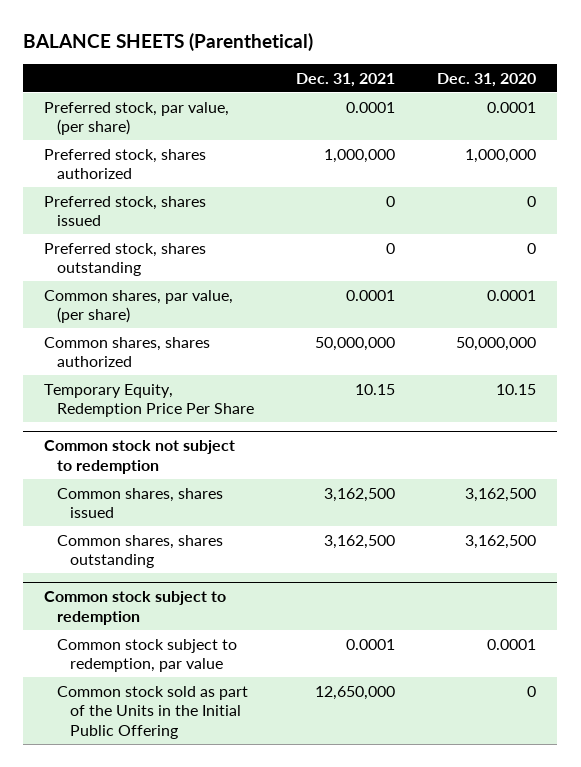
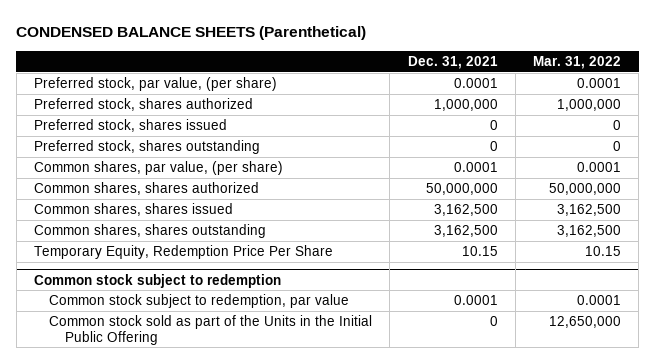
[23,33,314,52] BALANCE SHEETS (Parenthetical) -> [16,26,367,41] CONDENSED BALANCE SHEETS (Parenthetical)
[437,72,537,87] Dec. 31, 2020 -> none
none -> [532,56,621,70] Mar. 31, 2022
[44,440,236,474] Common stock not subject to redemption -> none
[44,383,255,418] Temporary Equity, Redemption Price Per Share -> [33,245,333,260] Temporary Equity, Redemption Price Per Share
[315,685,396,700] 12,650,000 -> [489,316,498,327] 0

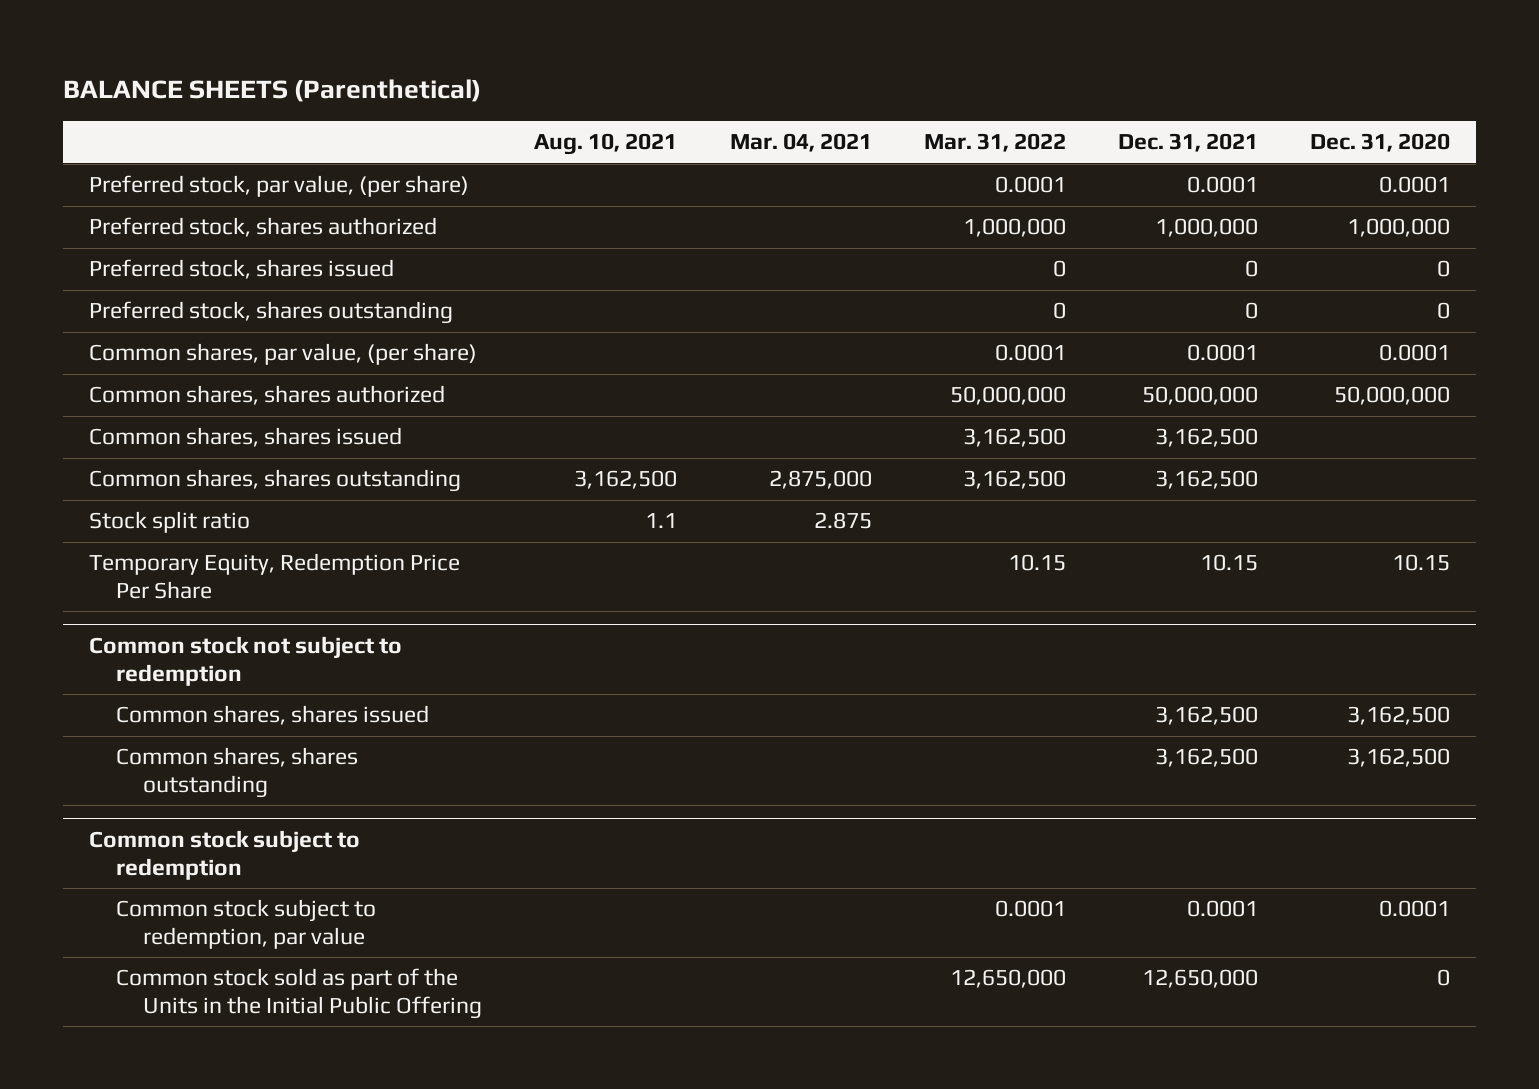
[16,26,367,41] CONDENSED BALANCE SHEETS (Parenthetical) -> [62,79,481,103] BALANCE SHEETS (Parenthetical)
none -> [534,133,678,156] Aug. 10, 2021
none -> [729,133,872,153] Mar. 04, 2021
none -> [1310,133,1451,153] Dec. 31, 2020
none -> [89,511,251,534] Stock split ratio
none -> [89,636,403,686] Common stock not subject to redemption
none -> [116,705,430,726] Common shares, shares issued
none -> [116,747,359,798] Common shares, shares outstanding
[489,316,498,327] 0 -> [1142,969,1259,989] 12,650,000

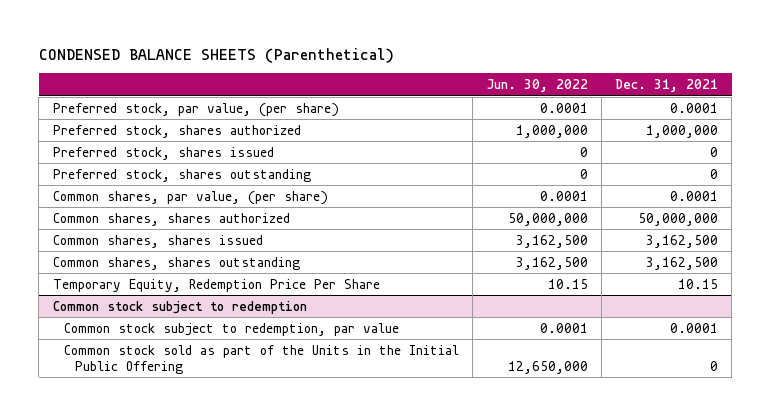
[62,79,481,103] BALANCE SHEETS (Parenthetical) -> [38,47,394,63] CONDENSED BALANCE SHEETS (Parenthetical)
[534,133,678,156] Aug. 10, 2021 -> none
[729,133,872,153] Mar. 04, 2021 -> none
[923,133,1066,153] Mar. 31, 2022 -> none
[1310,133,1451,153] Dec. 31, 2020 -> none
none -> [486,79,588,93] Jun. 30, 2022
[89,511,251,534] Stock split ratio -> none
[89,636,403,686] Common stock not subject to redemption -> none
[116,705,430,726] Common shares, shares issued -> none
[116,747,359,798] Common shares, shares outstanding -> none
[1142,969,1259,989] 12,650,000 -> [710,360,719,371] 0

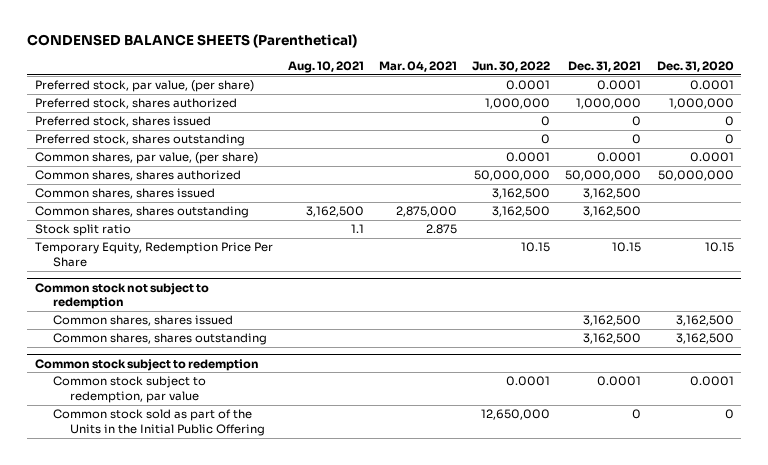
none -> [287,61,364,74] Aug. 10, 2021
none -> [379,61,458,73] Mar. 04, 2021
none -> [656,61,734,73] Dec. 31, 2020
none -> [34,224,131,237] Stock split ratio
none -> [34,282,209,310] Common stock not subject to redemption
none -> [52,315,233,327] Common shares, shares issued
none -> [52,333,267,346] Common shares, shares outstanding

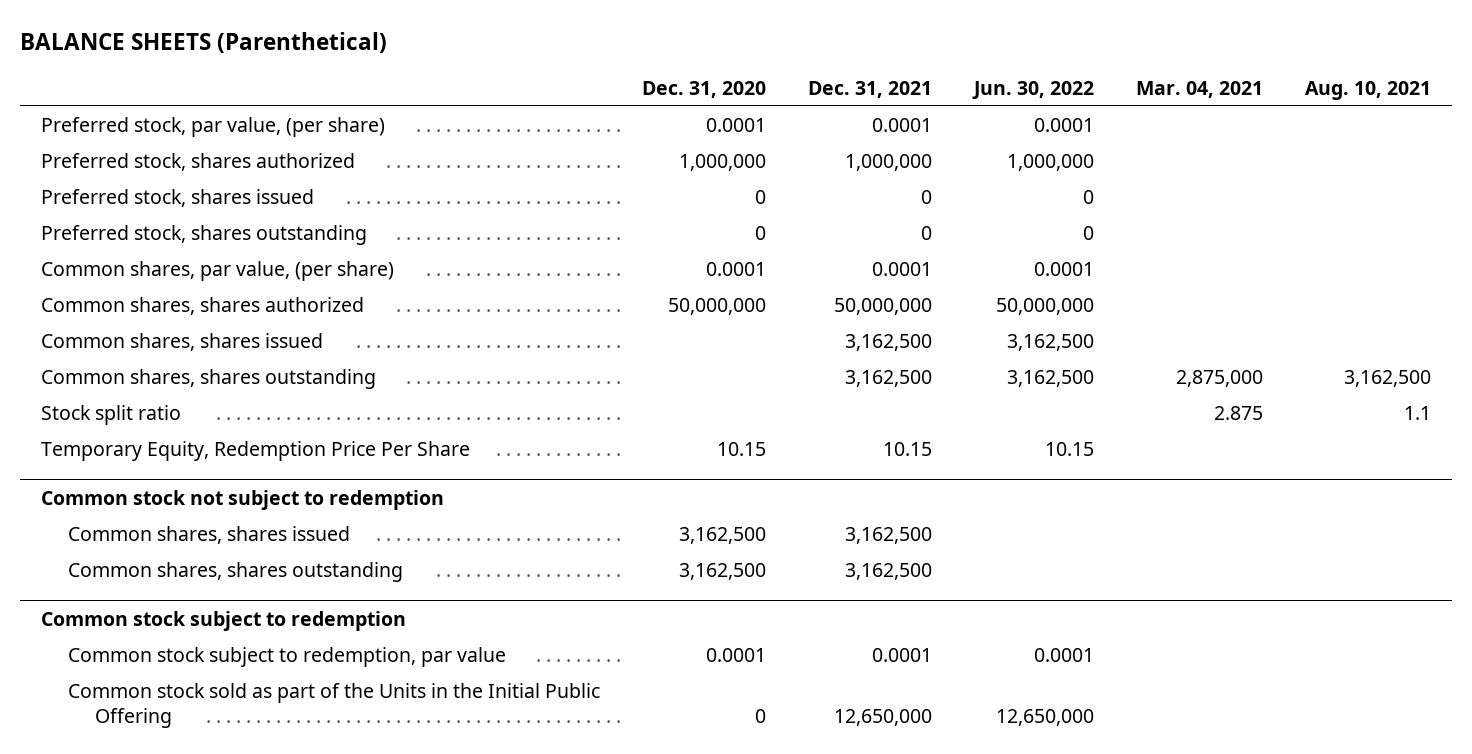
[26,34,357,49] CONDENSED BALANCE SHEETS (Parenthetical) -> [19,32,387,54] BALANCE SHEETS (Parenthetical)
[632,409,642,420] 0 -> [833,709,932,727] 12,650,000

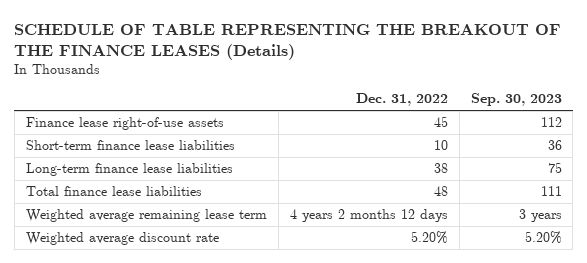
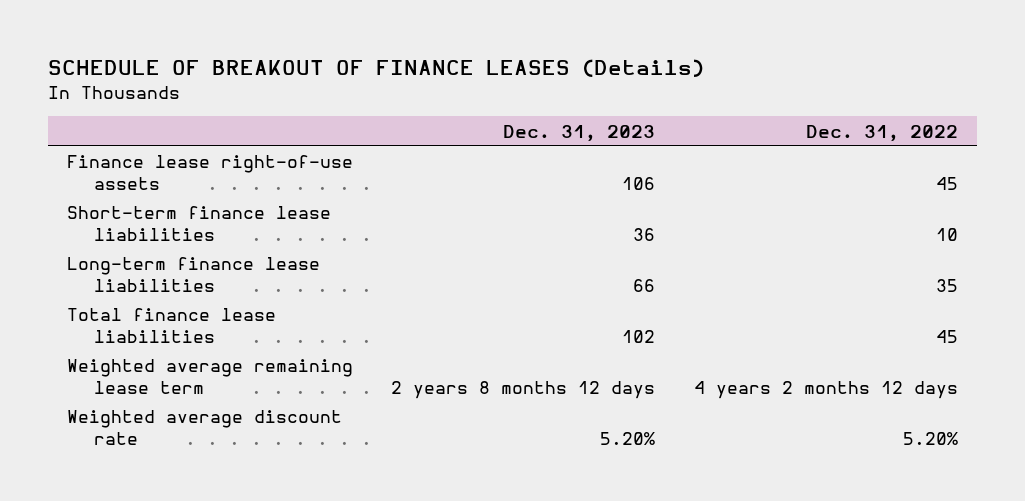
[14,23,562,60] SCHEDULE OF TABLE REPRESENTING THE BREAKOUT OF THE FINANCE LEASES (Details) -> [47,58,704,77] SCHEDULE OF BREAKOUT OF FINANCE LEASES (Details)
[470,93,562,107] Sep. 30, 2023 -> none
none -> [503,124,656,142] Dec. 31, 2023
[433,163,448,174] 38 -> [935,278,958,292] 35
[433,186,448,197] 48 -> [935,329,958,343] 45

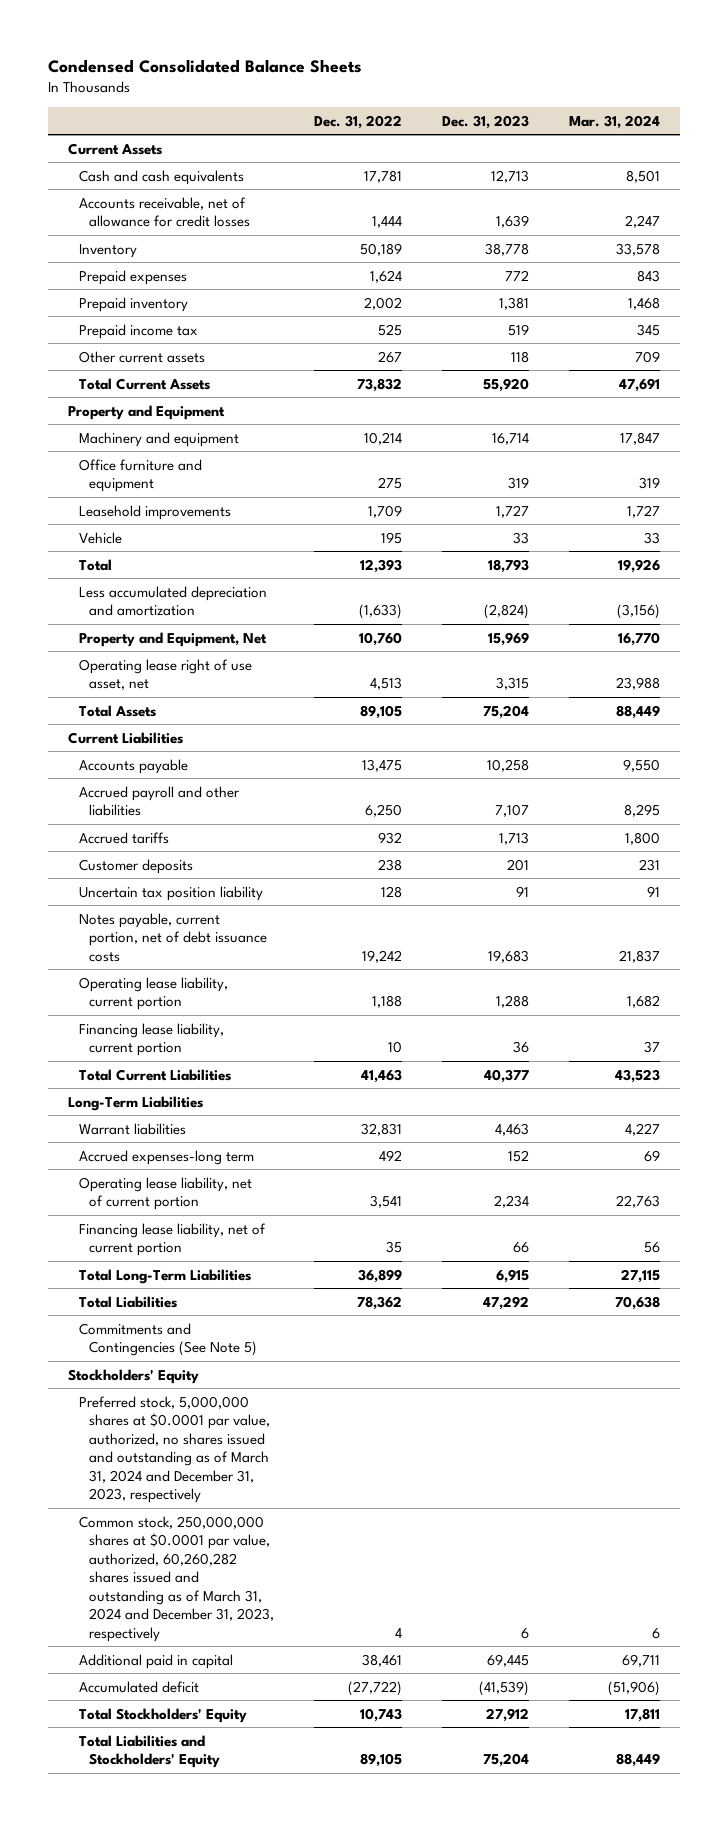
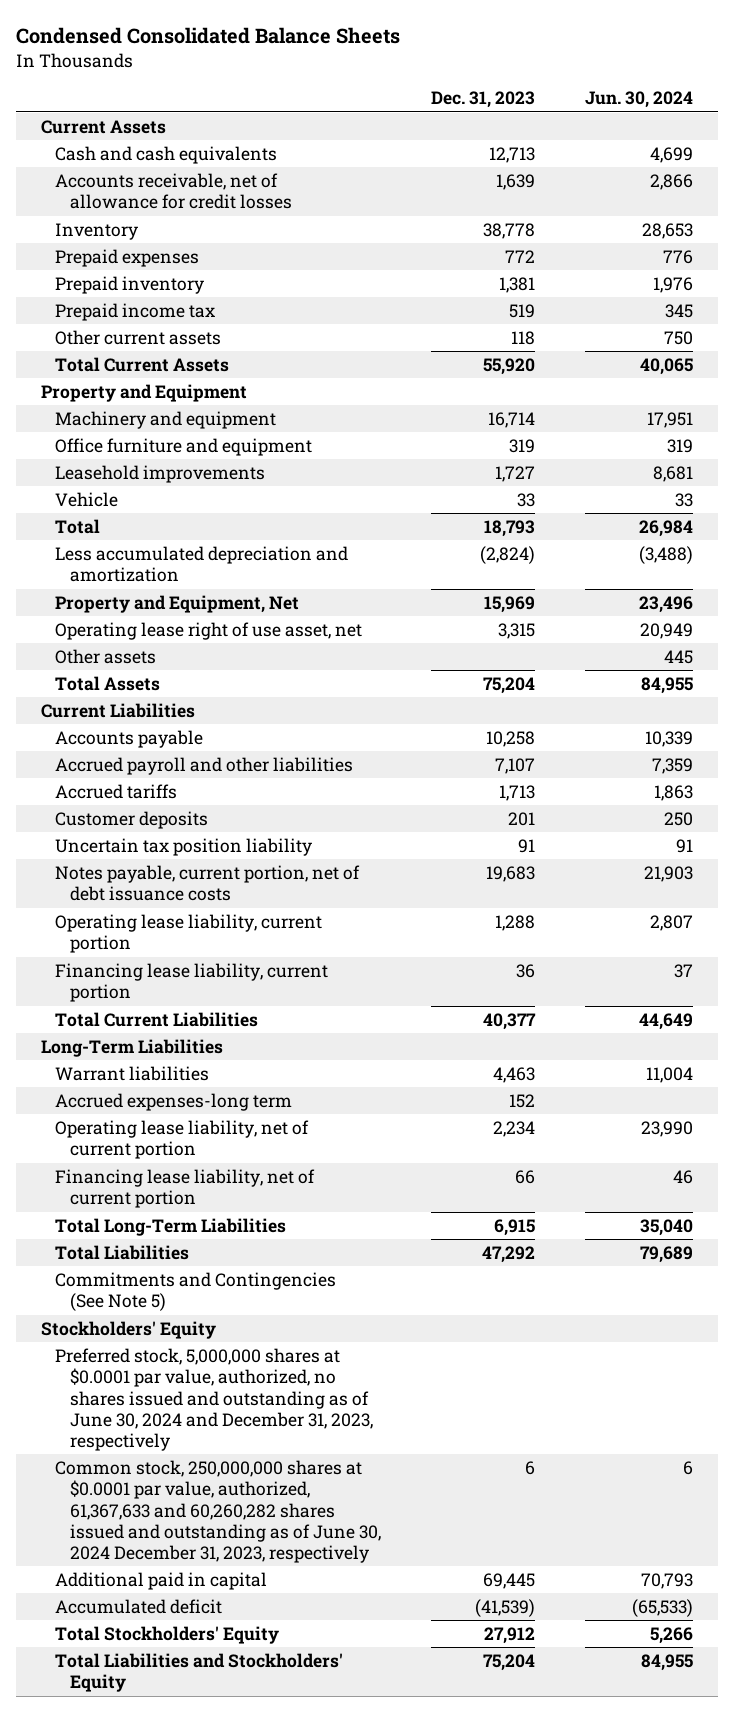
[314,114,403,129] Dec. 31, 2022 -> none
[568,114,660,129] Mar. 31, 2024 -> none
none -> [585,91,694,109] Jun. 30, 2024
none -> [55,649,157,665] Other assets
[78,1395,271,1504] Preferred stock, 5,000,000 shares at $0.0001 par value, authorized, no shares issued and outstanding as of March 31, 2024 and December 31, 2023, respectively -> [55,1348,374,1452] Preferred stock, 5,000,000 shares at $0.0001 par value, authorized, no shares issued and outstanding as of June 30, 2024 and December 31, 2023, respectively
[78,1515,275,1642] Common stock, 250,000,000 shares at $0.0001 par value, authorized, 60,260,282 shares issued and outstanding as of March 31, 2024 and December 31, 2023, respectively -> [55,1460,382,1564] Common stock, 250,000,000 shares at $0.0001 par value, authorized, 61,367,633 and 60,260,282 shares issued and outstanding as of June 30, 2024 December 31, 2023, respectively

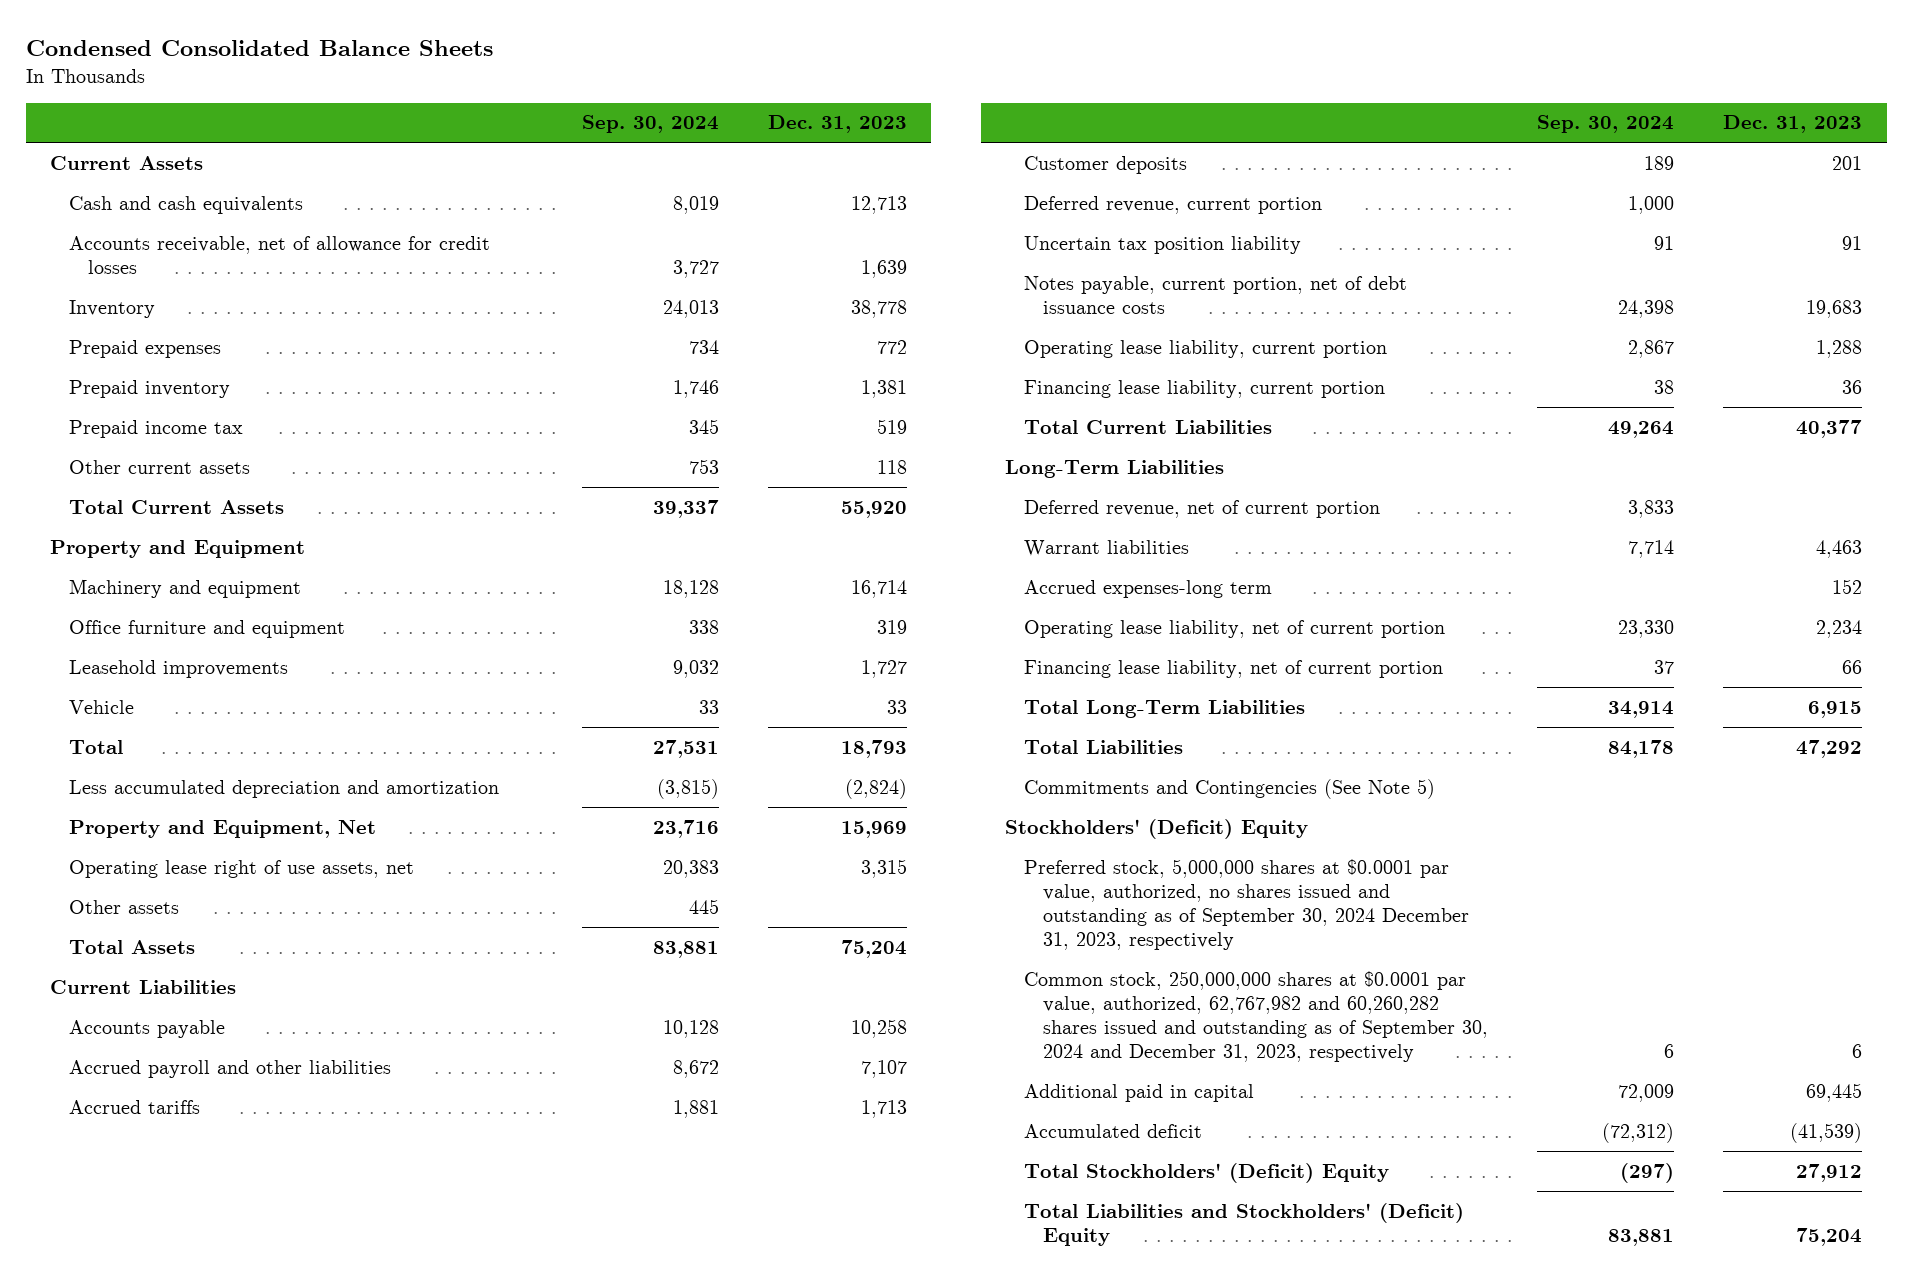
[585,91,694,109] Jun. 30, 2024 -> none
none -> [581,115,719,134] Sep. 30, 2024
[55,622,363,641] Operating lease right of use asset, net -> [68,859,414,878] Operating lease right of use assets, net
none -> [1024,195,1323,214] Deferred revenue, current portion
none -> [1024,499,1381,518] Deferred revenue, net of current portion
[40,1321,216,1340] Stockholders' Equity -> [1005,818,1309,839] Stockholders' (Deficit) Equity
[55,1348,374,1452] Preferred stock, 5,000,000 shares at $0.0001 par value, authorized, no shares issued and outstanding as of June 30, 2024 and December 31, 2023, respectively -> [1024,858,1469,950] Preferred stock, 5,000,000 shares at $0.0001 par value, authorized, no shares issued and outstanding as of September 30, 2024 December 31, 2023, respectively
[55,1460,382,1564] Common stock, 250,000,000 shares at $0.0001 par value, authorized, 61,367,633 and 60,260,282 shares issued and outstanding as of June 30, 2024 December 31, 2023, respectively -> [1024,970,1488,1062] Common stock, 250,000,000 shares at $0.0001 par value, authorized, 62,767,982 and 60,260,282 shares issued and outstanding as of September 30, 2024 and December 31, 2023, respectively
[55,1626,280,1645] Total Stockholders' Equity -> [1024,1162,1390,1183] Total Stockholders' (Deficit) Equity
[55,1653,344,1693] Total Liabilities and Stockholders' Equity -> [1024,1202,1465,1246] Total Liabilities and Stockholders' (Deficit) Equity

